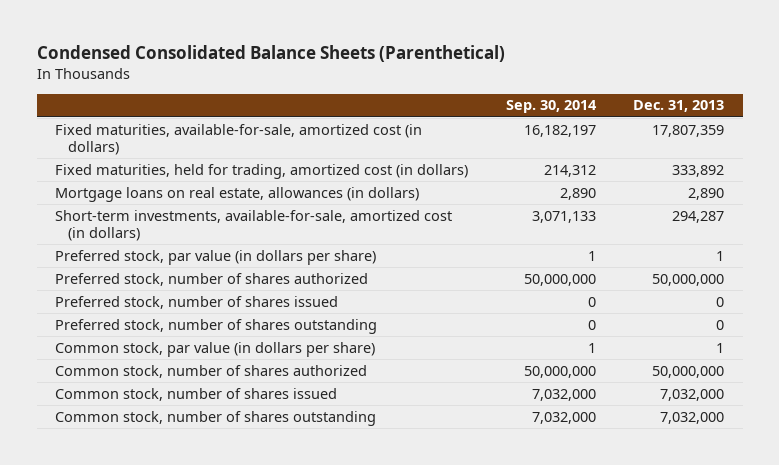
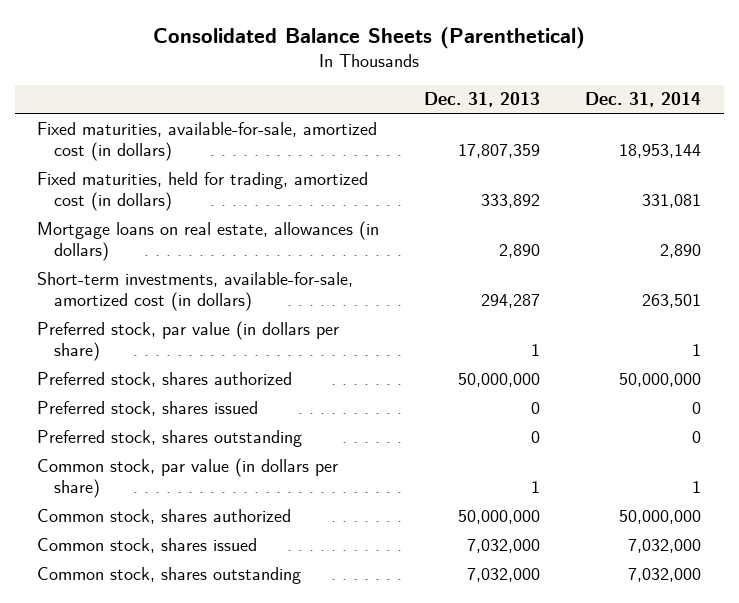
[36,45,505,63] Condensed Consolidated Balance Sheets (Parenthetical) -> [153,26,586,49] Consolidated Balance Sheets (Parenthetical)
[505,100,597,114] Sep. 30, 2014 -> none
none -> [585,92,702,108] Dec. 31, 2014
[55,272,369,286] Preferred stock, number of shares authorized -> [37,371,293,387] Preferred stock, shares authorized
[55,295,339,309] Preferred stock, number of shares issued -> [37,400,259,416] Preferred stock, shares issued
[55,318,378,334] Preferred stock, number of shares outstanding -> [37,429,303,447] Preferred stock, shares outstanding
[55,364,368,378] Common stock, number of shares authorized -> [37,508,292,524] Common stock, shares authorized
[55,387,338,401] Common stock, number of shares issued -> [37,537,258,553] Common stock, shares issued
[55,410,377,426] Common stock, number of shares outstanding -> [37,566,302,584] Common stock, shares outstanding

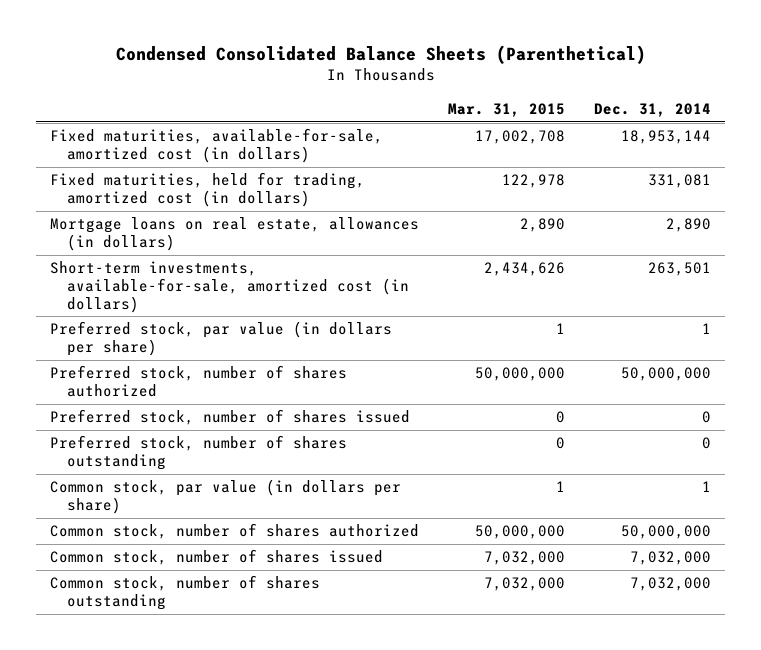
[153,26,586,49] Consolidated Balance Sheets (Parenthetical) -> [115,44,646,64] Condensed Consolidated Balance Sheets (Parenthetical)
[424,92,541,108] Dec. 31, 2013 -> none
none -> [448,102,566,117] Mar. 31, 2015
[37,371,293,387] Preferred stock, shares authorized -> [50,365,348,398] Preferred stock, number of shares authorized
[37,400,259,416] Preferred stock, shares issued -> [50,409,411,426] Preferred stock, number of shares issued
[37,429,303,447] Preferred stock, shares outstanding -> [50,435,348,471] Preferred stock, number of shares outstanding
[37,508,292,524] Common stock, shares authorized -> [50,523,420,540] Common stock, number of shares authorized
[37,537,258,553] Common stock, shares issued -> [50,549,384,566] Common stock, number of shares issued
[37,566,302,584] Common stock, shares outstanding -> [50,575,321,611] Common stock, number of shares outstanding

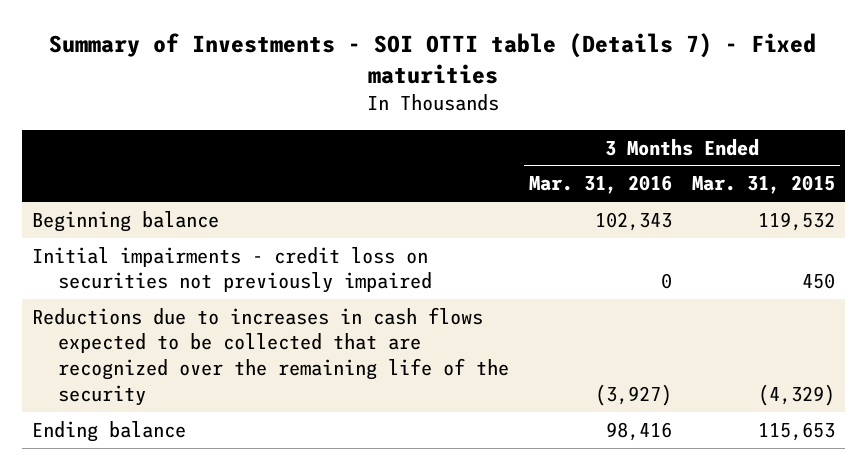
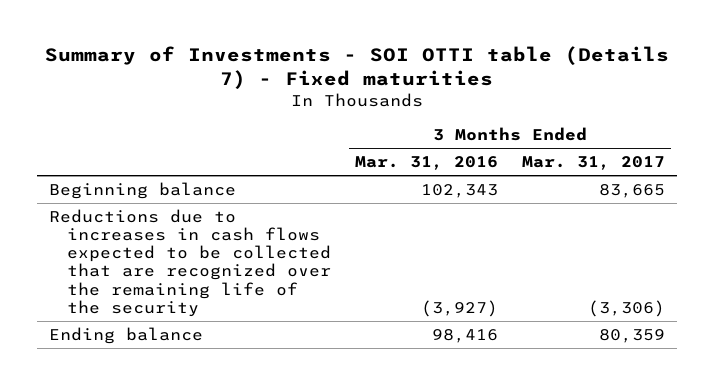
[691,175,835,195] Mar. 31, 2015 -> none
none -> [522,156,666,171] Mar. 31, 2017
[31,246,432,294] Initial impairments - credit loss on securities not previously impaired -> none

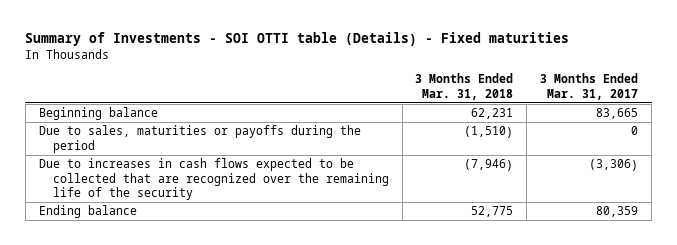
[44,45,669,89] Summary of Investments - SOI OTTI table (Details 7) - Fixed maturities -> [25,32,570,47] Summary of Investments - SOI OTTI table (Details) - Fixed maturities
[354,156,498,171] Mar. 31, 2016 -> none
none -> [415,73,514,100] 3 Months Ended Mar. 31, 2018
none -> [38,125,361,153] Due to sales, maturities or payoffs during the period
[48,208,331,317] Reductions due to increases in cash flows expected to be collected that are recognized over the remaining life of the security -> [38,158,389,200] Due to increases in cash flows expected to be collected that are recognized over the remaining life of the security

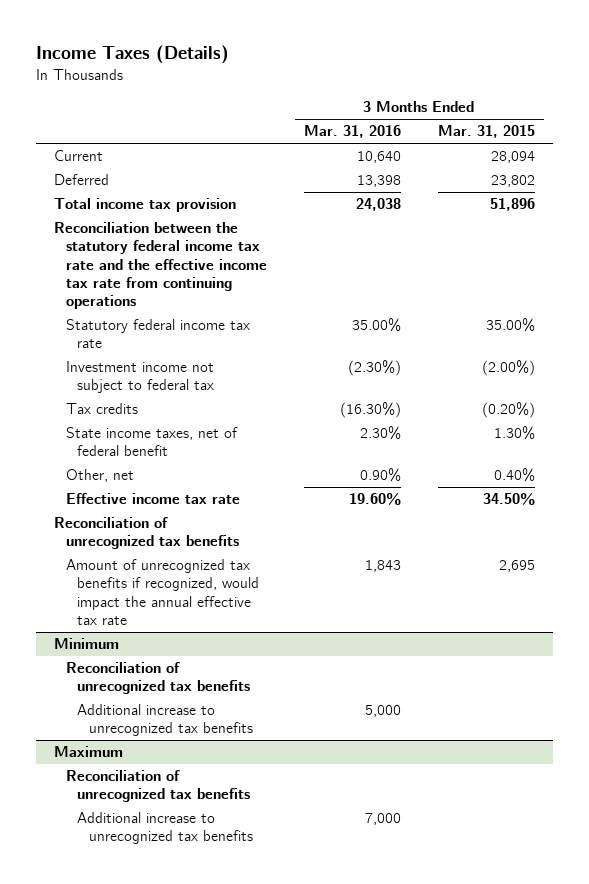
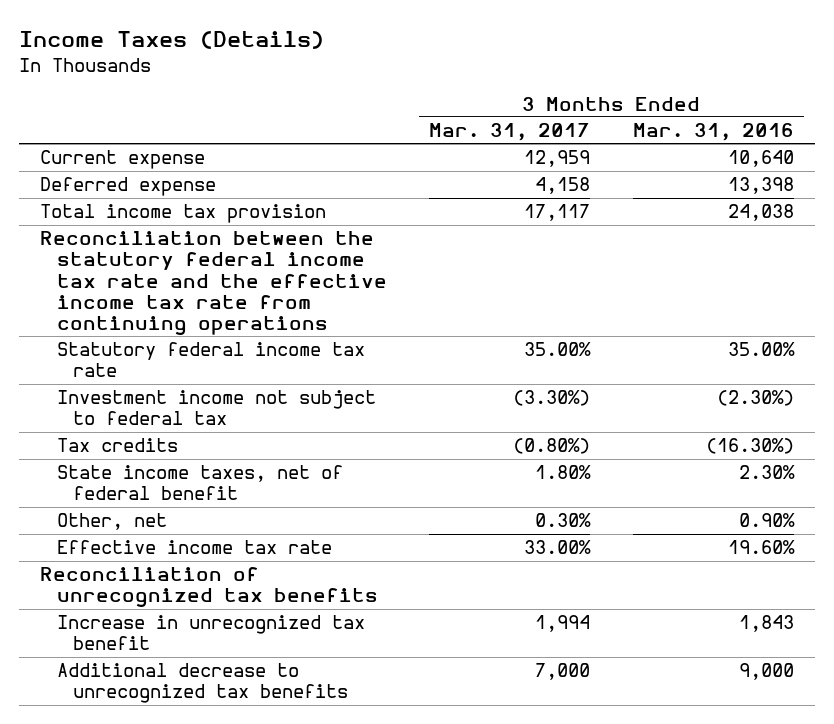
[437,125,535,139] Mar. 31, 2015 -> none
none -> [429,123,591,142] Mar. 31, 2017
[54,150,104,162] Current -> [40,150,206,170] Current expense
[54,174,110,186] Deferred -> [40,177,217,197] Deferred expense
[54,638,120,650] Minimum -> none
[65,662,251,695] Reconciliation of unrecognized tax benefits -> none
[54,746,124,758] Maximum -> none
[65,770,251,803] Reconciliation of unrecognized tax benefits -> none
[77,812,254,845] Additional increase to unrecognized tax benefits -> none
[65,559,260,625] Amount of unrecognized tax benefits if recognized, would impact the annual effective tax rate -> [56,615,365,651] Increase in unrecognized tax benefit
[77,704,254,737] Additional increase to unrecognized tax benefits -> [56,663,348,704] Additional decrease to unrecognized tax benefits
[364,705,401,718] 5,000 -> [738,663,794,681] 9,000

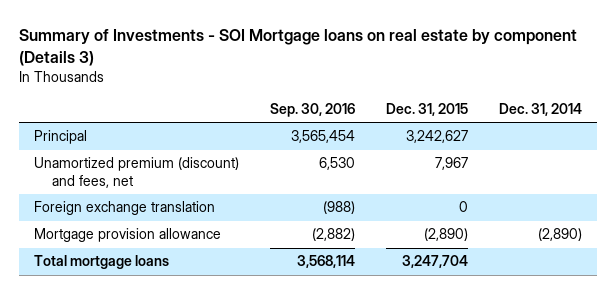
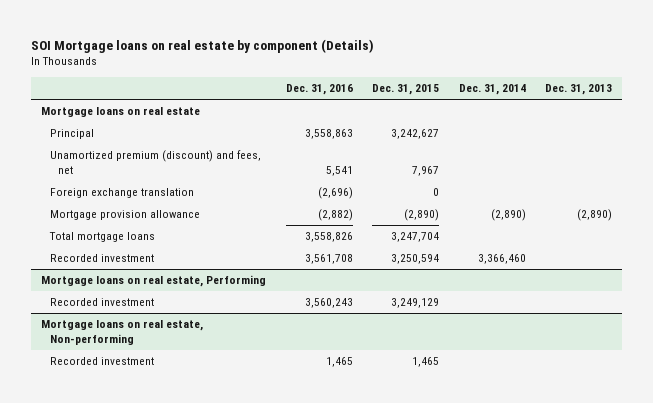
[18,28,577,66] Summary of Investments - SOI Mortgage loans on real estate by component (Details 3) -> [31,38,375,53] SOI Mortgage loans on real estate by component (Details)
[270,102,356,117] Sep. 30, 2016 -> none
none -> [285,84,353,96] Dec. 31, 2016
none -> [544,84,612,96] Dec. 31, 2013
none -> [41,107,201,118] Mortgage loans on real estate
none -> [49,254,154,263] Recorded investment
none -> [41,275,267,288] Mortgage loans on real estate, Performing
none -> [49,298,154,307] Recorded investment
none -> [41,320,204,346] Mortgage loans on real estate, Non-performing
none -> [49,357,154,366] Recorded investment

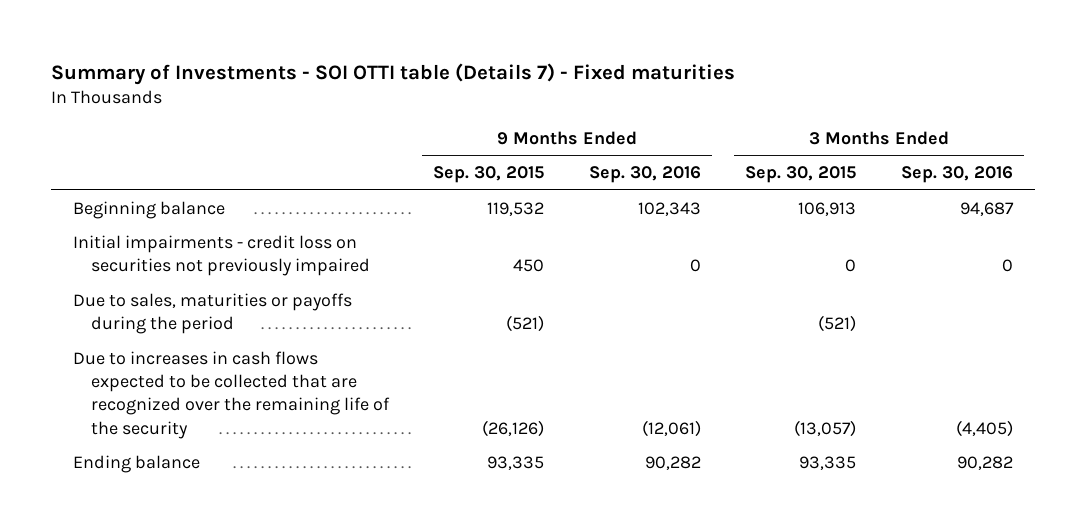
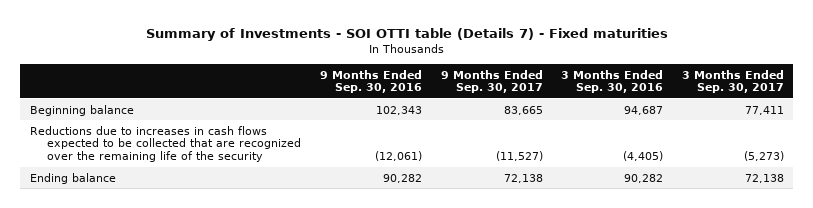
[433,166,545,184] Sep. 30, 2015 -> none
[745,166,857,184] Sep. 30, 2015 -> none
none -> [440,69,543,94] 9 Months Ended Sep. 30, 2017
none -> [681,69,784,94] 3 Months Ended Sep. 30, 2017
[73,234,370,277] Initial impairments - credit loss on securities not previously impaired -> none
[73,292,353,335] Due to sales, maturities or payoffs during the period -> none
[73,350,390,439] Due to increases in cash flows expected to be collected that are recognized over the remaining life of the security -> [29,125,302,163] Reductions due to increases in cash flows expected to be collected that are recognized over the remaining life of the security

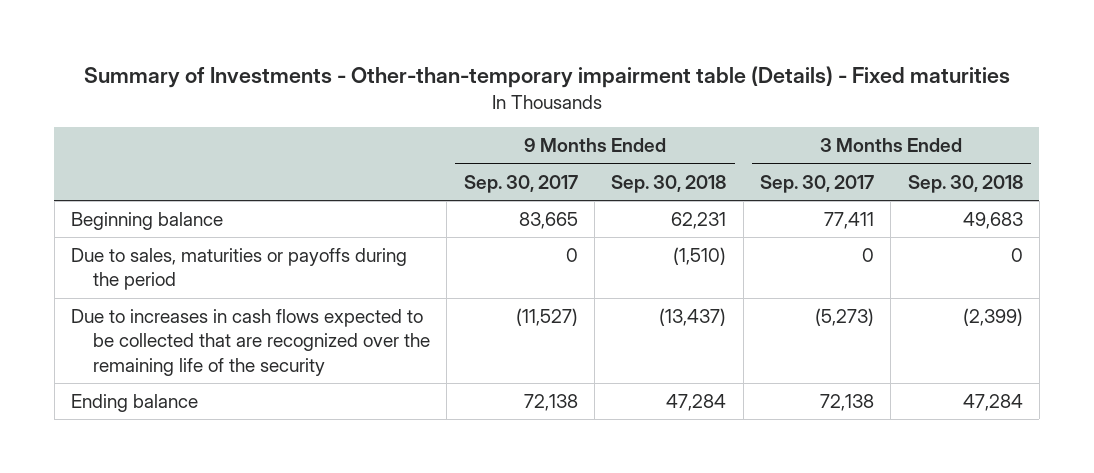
[145,27,668,41] Summary of Investments - SOI OTTI table (Details 7) - Fixed maturities -> [83,66,1010,89] Summary of Investments - Other-than-temporary impairment table (Details) - Fixed maturities
[319,69,422,94] 9 Months Ended Sep. 30, 2016 -> none
[561,69,664,94] 3 Months Ended Sep. 30, 2016 -> none
none -> [611,174,727,193] Sep. 30, 2018
none -> [907,174,1023,193] Sep. 30, 2018
none -> [70,248,407,291] Due to sales, maturities or payoffs during the period
[29,125,302,163] Reductions due to increases in cash flows expected to be collected that are recognized over the remaining life of the security -> [70,309,430,376] Due to increases in cash flows expected to be collected that are recognized over the remaining life of the security

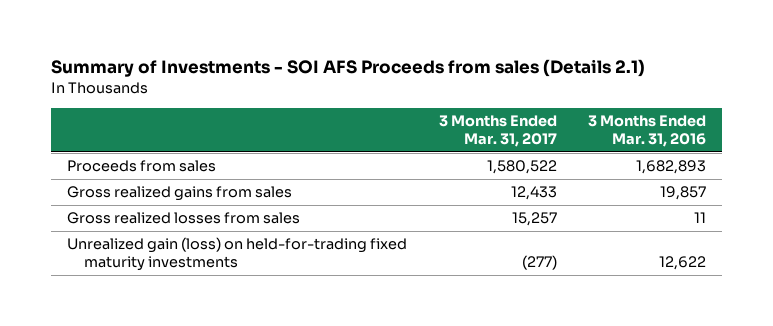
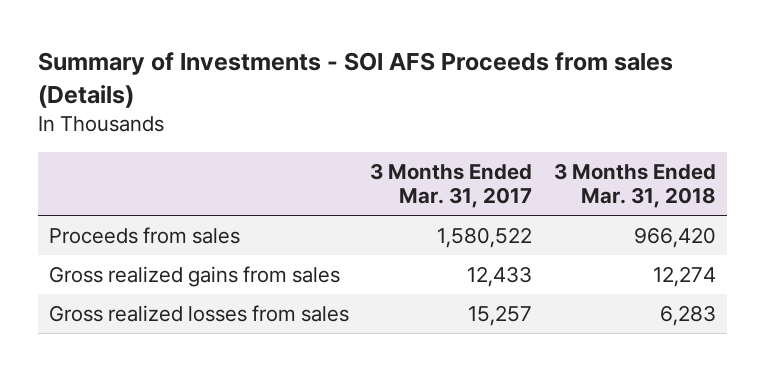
[50,59,645,78] Summary of Investments - SOI AFS Proceeds from sales (Details 2.1) -> [37,52,673,108] Summary of Investments - SOI AFS Proceeds from sales (Details)
[588,114,707,148] 3 Months Ended Mar. 31, 2016 -> none
none -> [553,162,716,209] 3 Months Ended Mar. 31, 2018
[66,237,407,272] Unrealized gain (loss) on held-for-trading fixed maturity investments -> none

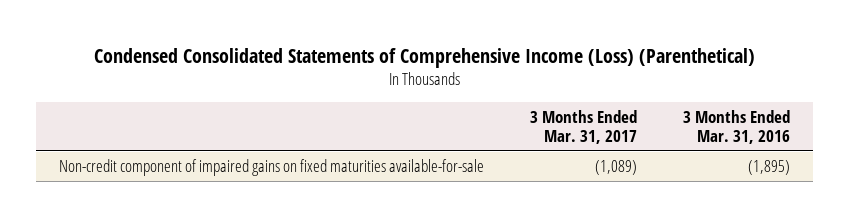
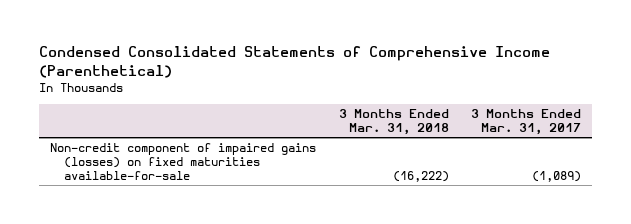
[93,47,755,68] Condensed Consolidated Statements of Comprehensive Income (Loss) (Parenthetical) -> [38,46,550,78] Condensed Consolidated Statements of Comprehensive Income (Parenthetical)
[683,109,791,145] 3 Months Ended Mar. 31, 2016 -> none
none -> [338,108,449,135] 3 Months Ended Mar. 31, 2018
[59,159,485,177] Non-credit component of impaired gains on fixed maturities available-for-sale -> [50,143,317,181] Non-credit component of impaired gains (losses) on fixed maturities available-for-sale

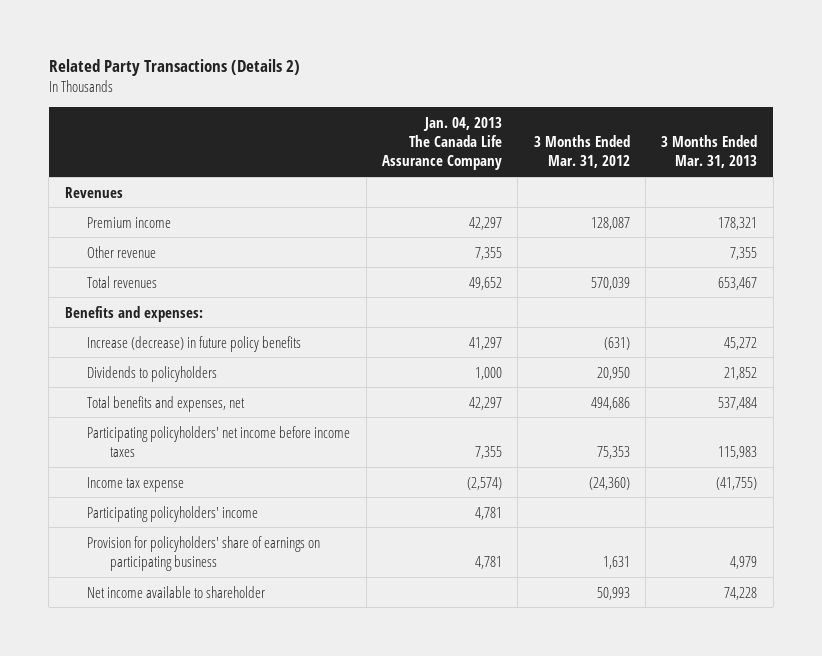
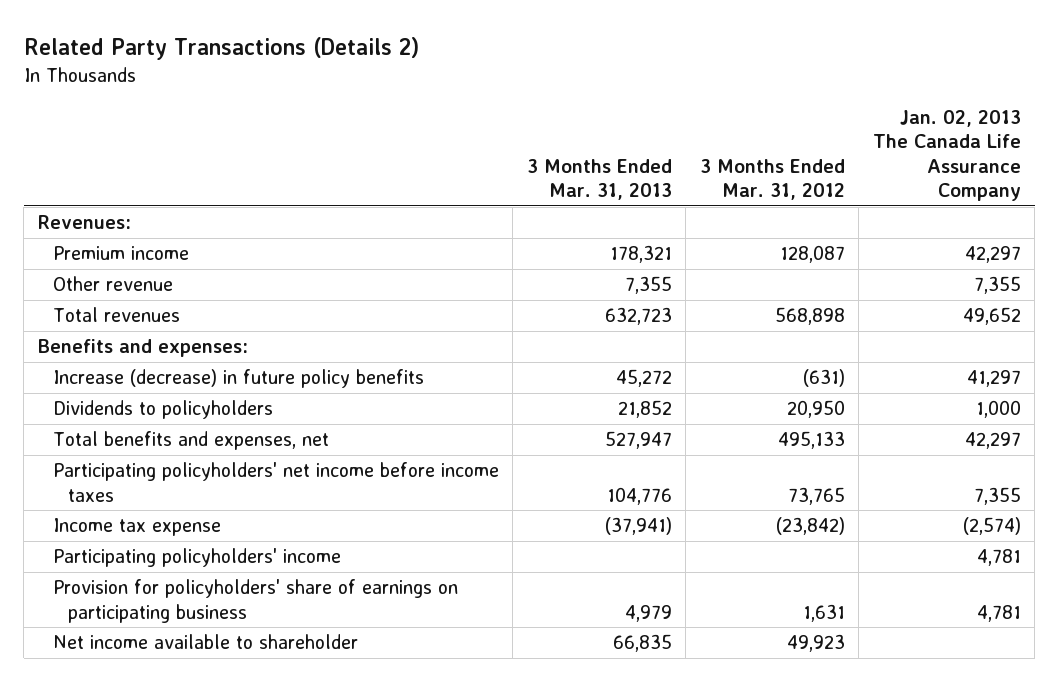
[382,116,503,171] Jan. 04, 2013 The Canada Life Assurance Company -> none
none -> [872,109,1021,202] Jan. 02, 2013 The Canada Life Assurance Company
[64,186,123,198] Revenues -> [37,215,131,230] Revenues:
[590,276,630,290] 570,039 -> [774,307,845,326] 568,898
[718,276,758,290] 653,467 -> [604,307,672,326] 632,723
[590,396,630,410] 494,686 -> [777,431,845,450] 495,133
[718,396,758,410] 537,484 -> [604,431,672,450] 527,947
[596,445,630,459] 75,353 -> [787,486,845,505] 73,765
[718,445,758,459] 115,983 -> [606,486,672,505] 104,776
[588,476,630,490] (24,360) -> [775,517,845,536] (23,842)
[716,476,758,490] (41,755) -> [604,517,672,536] (37,941)
[596,586,630,600] 50,993 -> [786,634,845,653] 49,923
[724,586,758,600] 74,228 -> [612,634,672,653] 66,835

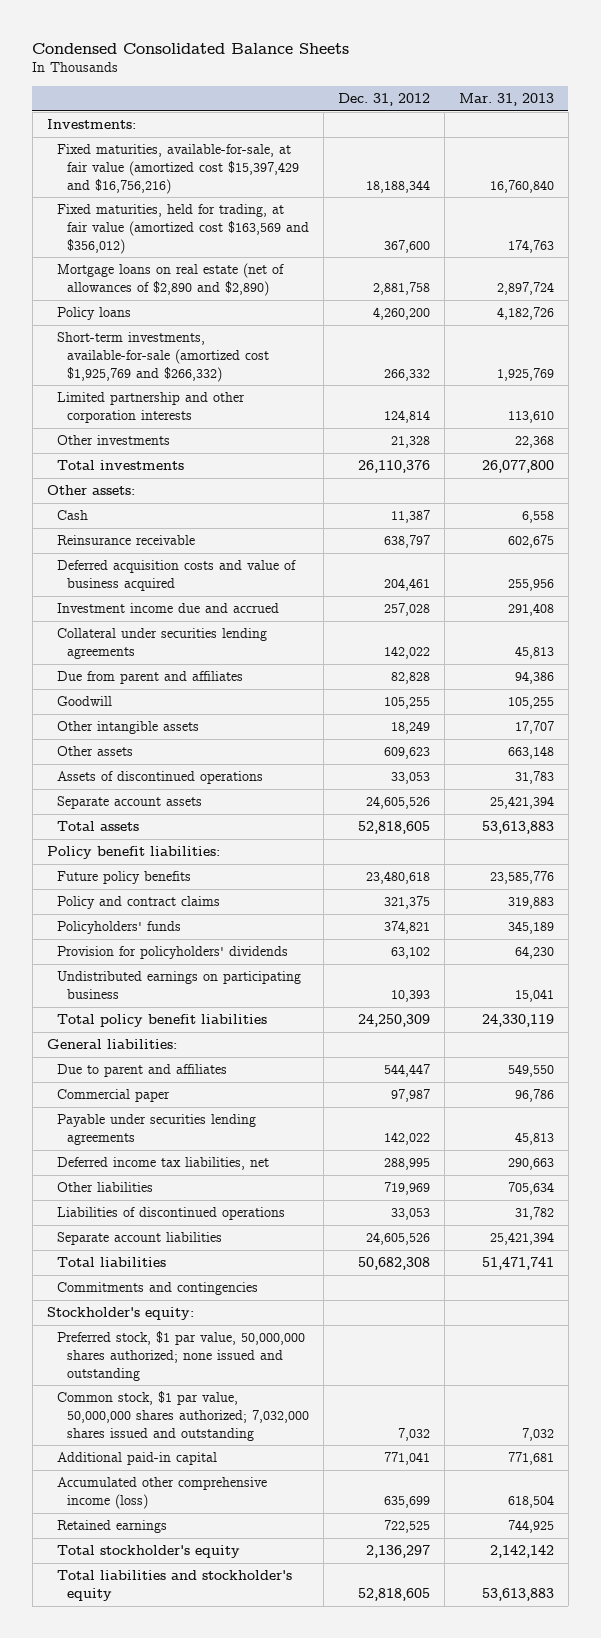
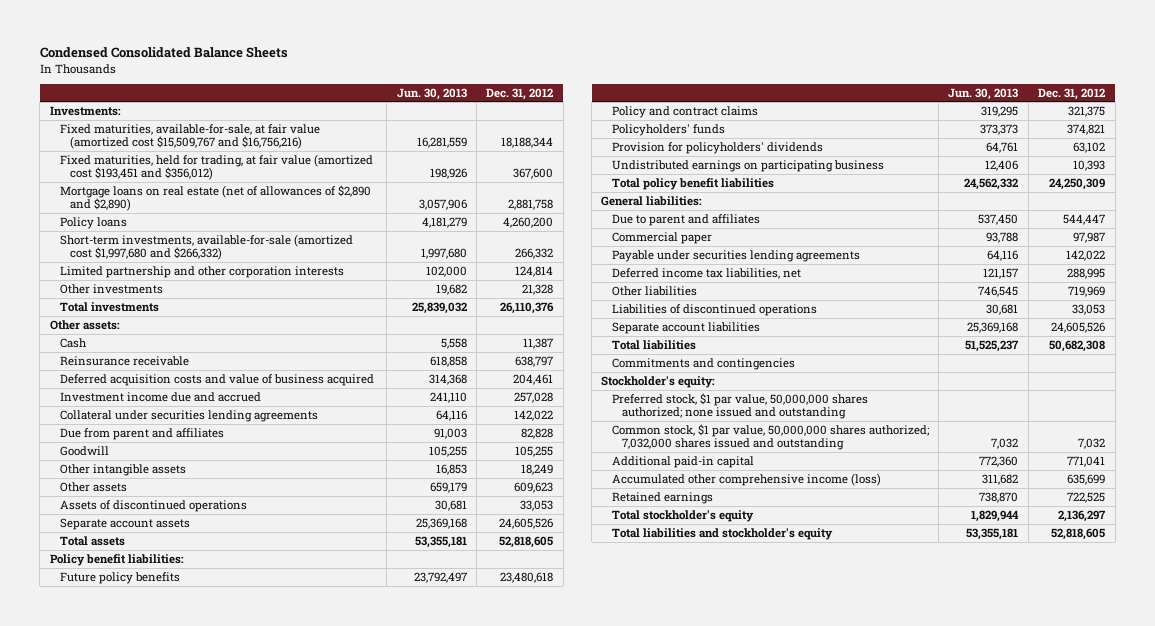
[458,93,554,107] Mar. 31, 2013 -> none
none -> [396,87,467,100] Jun. 30, 2013
[56,144,299,194] Fixed maturities, available-for-sale, at fair value (amortized cost $15,397,429 and $16,756,216) -> [59,123,320,150] Fixed maturities, available-for-sale, at fair value (amortized cost $15,509,767 and $16,756,216)
[56,204,309,254] Fixed maturities, held for trading, at fair value (amortized cost $163,569 and $356,012) -> [59,153,373,181] Fixed maturities, held for trading, at fair value (amortized cost $193,451 and $356,012)
[56,332,269,382] Short-term investments, available-for-sale (amortized cost $1,925,769 and $266,332) -> [59,233,353,261] Short-term investments, available-for-sale (amortized cost $1,997,680 and $266,332)

